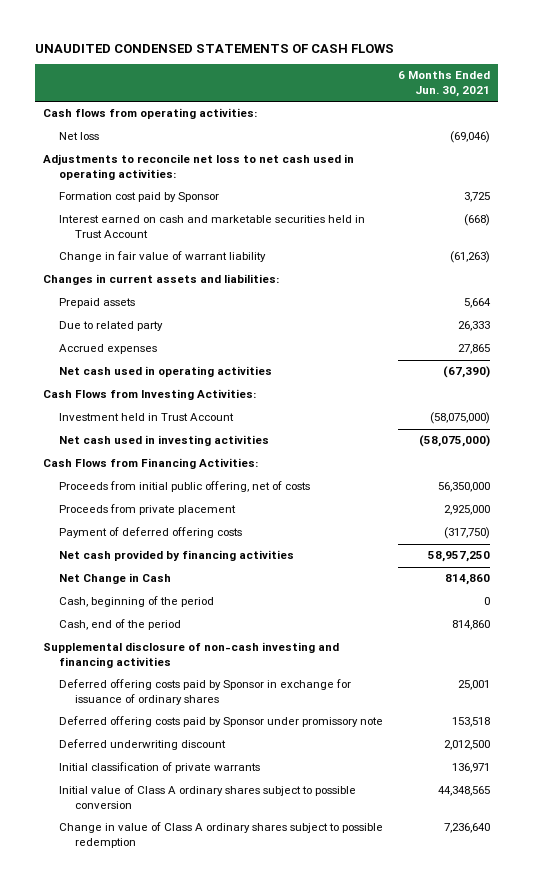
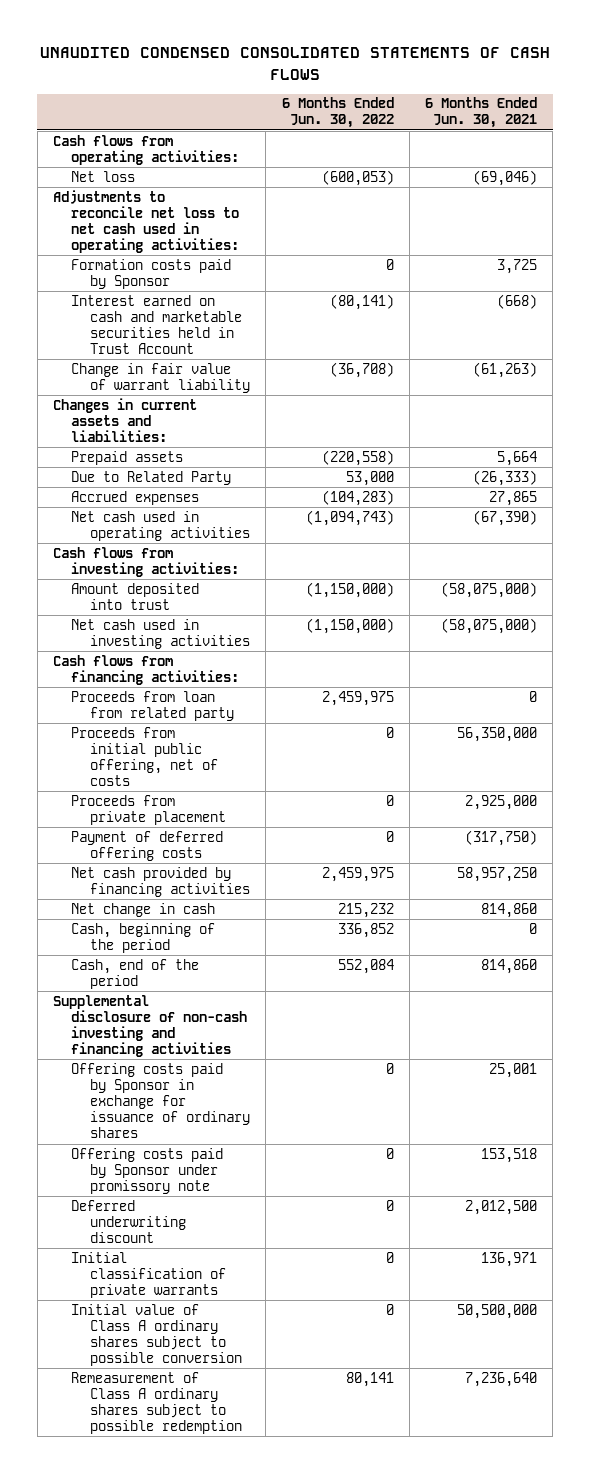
[34,43,394,53] UNAUDITED CONDENSED STATEMENTS OF CASH FLOWS -> [40,47,551,80] UNAUDITED CONDENSED CONSOLIDATED STATEMENTS OF CASH FLOWS
none -> [281,97,394,129] 6 Months Ended Jun. 30, 2022
[59,192,220,203] Formation cost paid by Sponsor -> [71,258,232,289] Formation costs paid by Sponsor
[59,321,164,332] Due to related party -> [71,470,232,485] Due to Related Party
[458,321,491,332] 26,333 -> [473,469,538,486] (26,333)
[42,389,256,401] Cash Flows from Investing Activities: -> [52,546,240,577] Cash flows from investing activities:
[59,413,235,422] Investment held in Trust Account -> [71,582,200,610] Amount deposited into trust
[42,458,258,470] Cash Flows from Financing Activities: -> [52,654,240,685] Cash flows from financing activities:
none -> [71,690,235,721] Proceeds from loan from related party
[59,573,172,585] Net Change in Cash -> [71,902,216,917] Net change in cash
[59,679,352,706] Deferred offering costs paid by Sponsor in exchange for issuance of ordinary shares -> [71,1062,251,1139] Offering costs paid by Sponsor in exchange for issuance of ordinary shares
[59,716,384,728] Deferred offering costs paid by Sponsor under promissory note -> [71,1147,224,1195] Offering costs paid by Sponsor under promissory note
[438,786,491,797] 44,348,565 -> [457,1303,538,1319] 50,500,000
[59,822,384,849] Change in value of Class A ordinary shares subject to possible redemption -> [71,1371,243,1435] Remeasurement of Class A ordinary shares subject to possible redemption

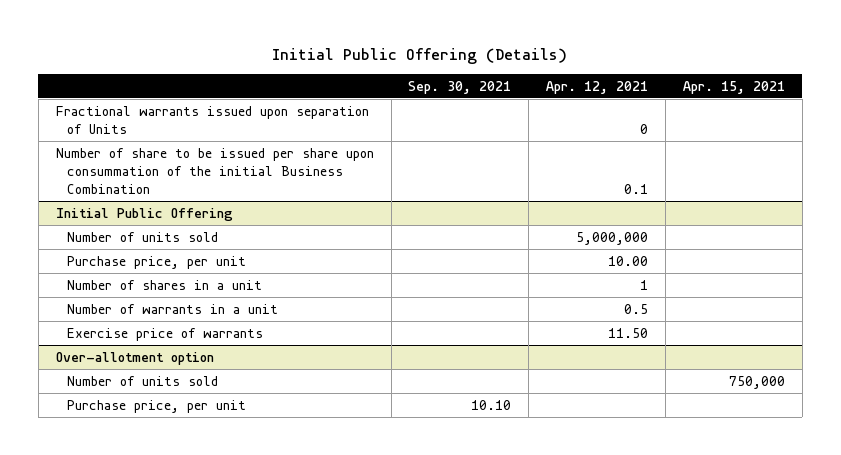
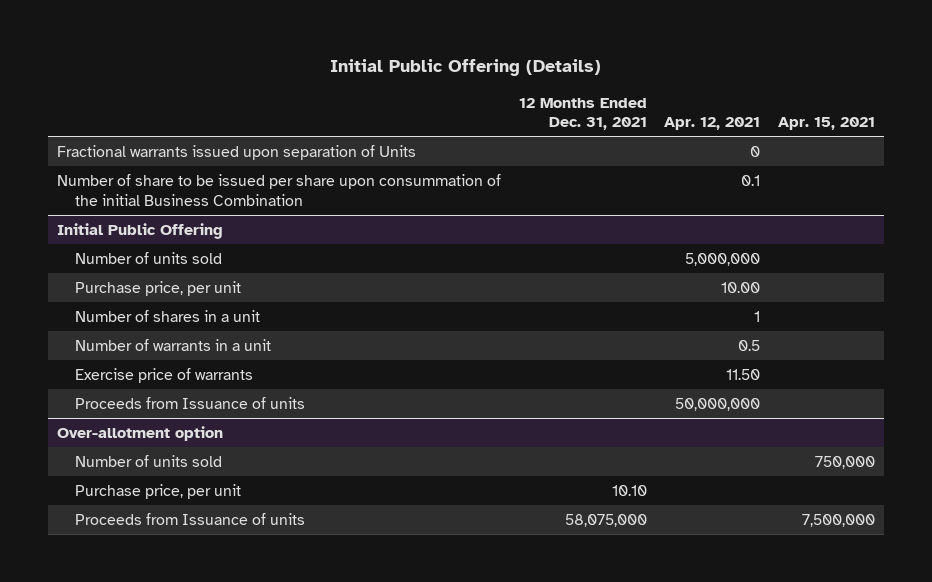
[408,80,512,94] Sep. 30, 2021 -> none
none -> [518,97,647,131] 12 Months Ended Dec. 31, 2021
none -> [74,396,305,409] Proceeds from Issuance of units
none -> [74,512,305,525] Proceeds from Issuance of units

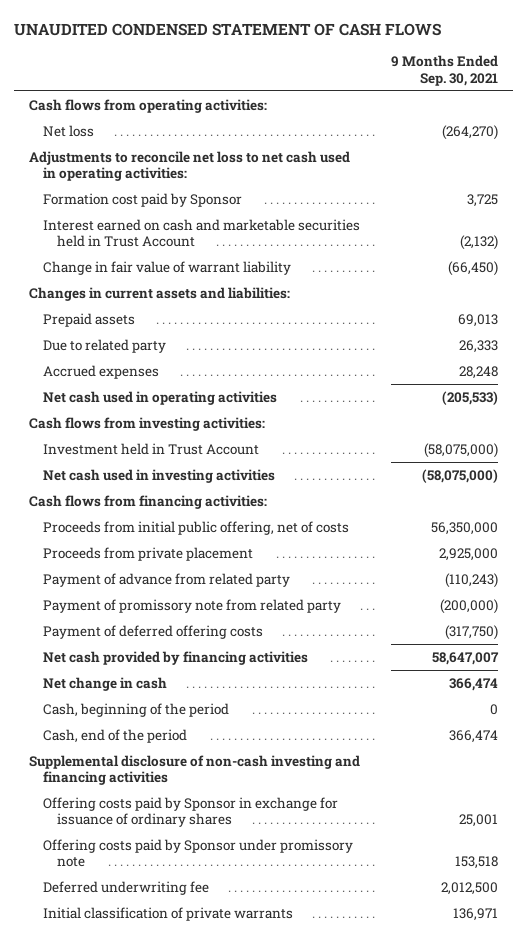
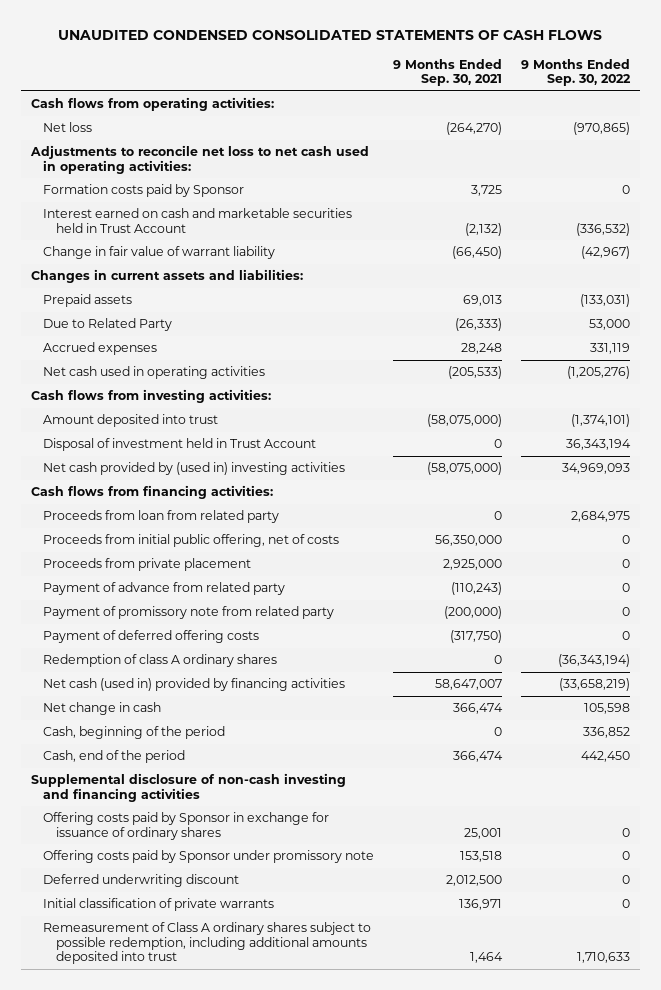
[13,22,441,36] UNAUDITED CONDENSED STATEMENT OF CASH FLOWS -> [58,30,603,41] UNAUDITED CONDENSED CONSOLIDATED STATEMENTS OF CASH FLOWS
none -> [521,58,632,87] 9 Months Ended Sep. 30, 2022
[42,192,242,207] Formation cost paid by Sponsor -> [43,184,245,198] Formation costs paid by Sponsor
[42,338,166,353] Due to related party -> [43,318,173,332] Due to Related Party
[458,339,498,353] 26,333 -> [455,318,503,332] (26,333)
[42,442,259,455] Investment held in Trust Account -> [43,414,219,428] Amount deposited into trust
none -> [43,438,317,452] Disposal of investment held in Trust Account
[42,468,275,483] Net cash used in investing activities -> [43,462,346,476] Net cash provided by (used in) investing activities
none -> [43,510,280,524] Proceeds from loan from related party
none -> [43,654,278,668] Redemption of class A ordinary shares
[42,650,308,665] Net cash provided by financing activities -> [43,678,346,692] Net cash (used in) provided by financing activities
[42,880,209,895] Deferred underwriting fee -> [43,874,240,888] Deferred underwriting discount
none -> [43,922,372,965] Remeasurement of Class A ordinary shares subject to possible redemption, including additional amounts deposited into trust

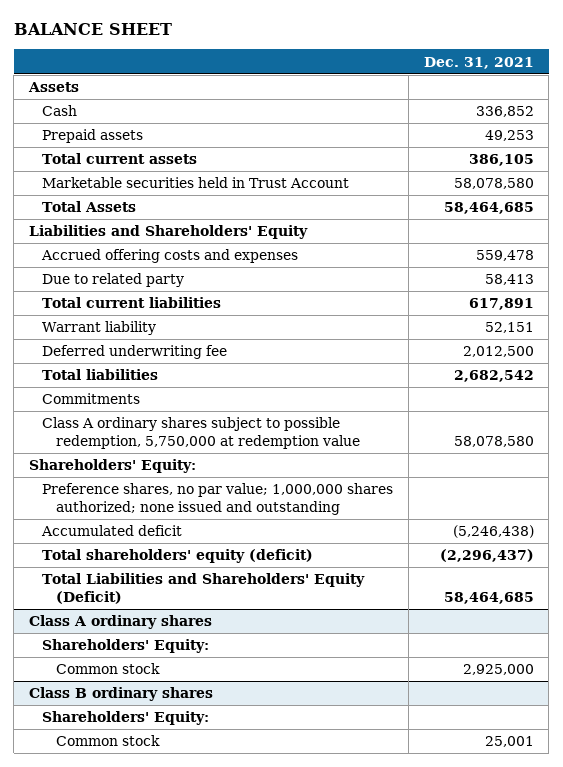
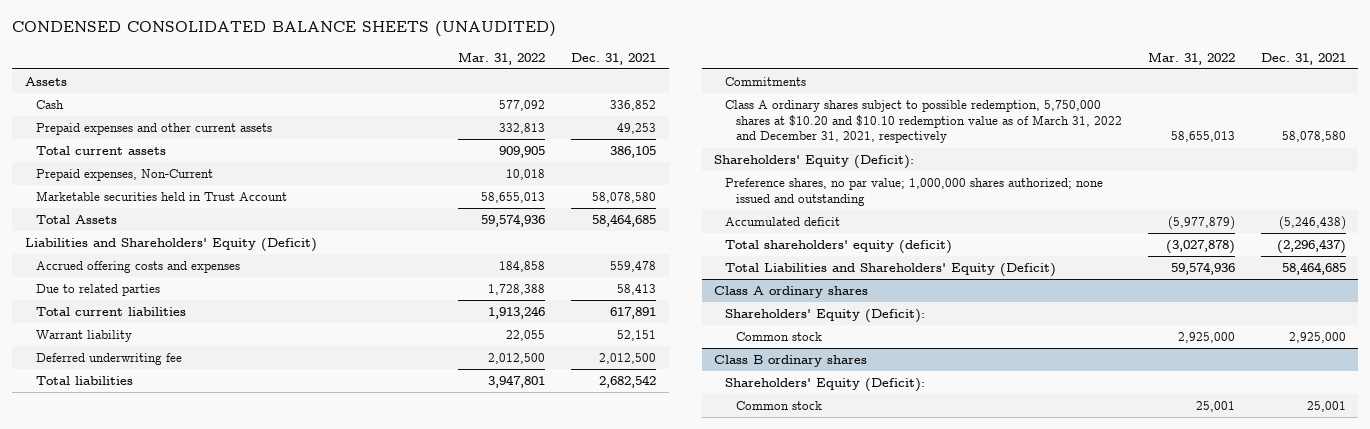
[13,23,172,36] BALANCE SHEET -> [11,21,556,38] CONDENSED CONSOLIDATED BALANCE SHEETS (UNAUDITED)
none -> [458,51,546,65] Mar. 31, 2022
[42,129,144,144] Prepaid assets -> [35,123,272,136] Prepaid expenses and other current assets
none -> [35,169,213,182] Prepaid expenses, Non-Current
[28,225,308,240] Liabilities and Shareholders' Equity -> [24,238,317,253] Liabilities and Shareholders' Equity (Deficit)
[42,273,185,288] Due to related party -> [35,284,160,297] Due to related parties
[42,417,360,449] Class A ordinary shares subject to possible redemption, 5,750,000 at redemption value -> [725,100,1123,144] Class A ordinary shares subject to possible redemption, 5,750,000 shares at $10.20 and $10.10 redemption value as of March 31, 2022 and December 31, 2021, respectively
[28,459,196,474] Shareholders' Equity: -> [714,155,915,170] Shareholders' Equity (Deficit):
[42,639,210,654] Shareholders' Equity: -> [725,309,926,324] Shareholders' Equity (Deficit):
[42,711,210,726] Shareholders' Equity: -> [725,378,926,393] Shareholders' Equity (Deficit):

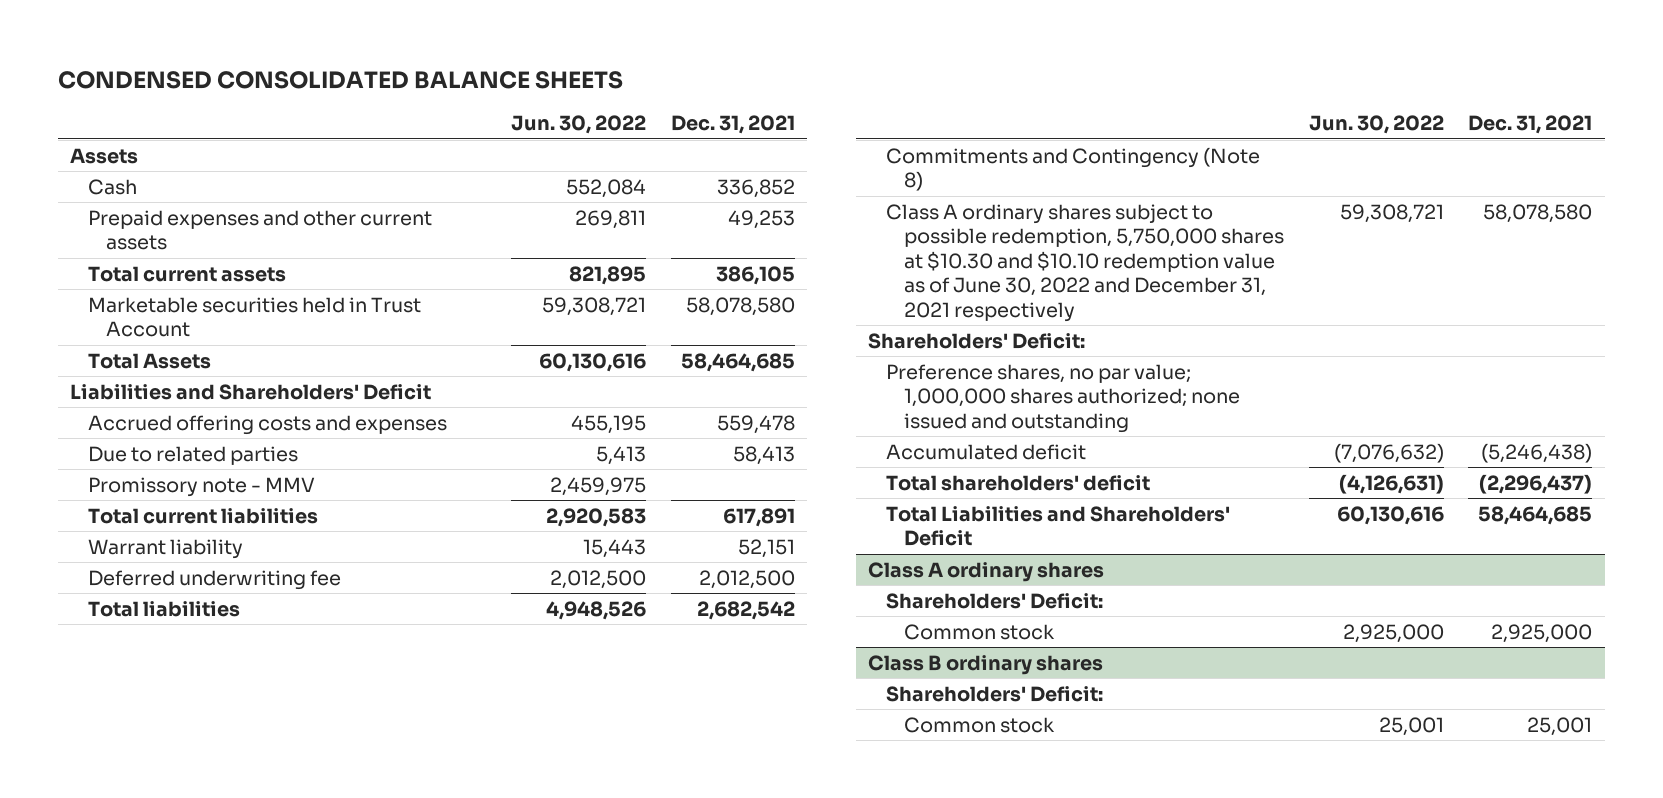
[11,21,556,38] CONDENSED CONSOLIDATED BALANCE SHEETS (UNAUDITED) -> [58,71,624,90] CONDENSED CONSOLIDATED BALANCE SHEETS
[458,51,546,65] Mar. 31, 2022 -> none
none -> [510,115,646,135] Jun. 30, 2022
[35,169,213,182] Prepaid expenses, Non-Current -> none
[24,238,317,253] Liabilities and Shareholders' Equity (Deficit) -> [70,383,432,400] Liabilities and Shareholders' Deficit
none -> [88,476,316,497] Promissory note - MMV
[725,77,807,87] Commitments -> [885,146,1260,192] Commitments and Contingency (Note 8)
[725,100,1123,144] Class A ordinary shares subject to possible redemption, 5,750,000 shares at $10.20 and $10.10 redemption value as of March 31, 2022 and December 31, 2021, respectively -> [885,203,1284,322] Class A ordinary shares subject to possible redemption, 5,750,000 shares at $10.30 and $10.10 redemption value as of June 30, 2022 and December 31, 2021 respectively
[714,155,915,170] Shareholders' Equity (Deficit): -> [868,332,1086,349] Shareholders' Deficit:
[725,240,953,255] Total shareholders' equity (deficit) -> [885,474,1150,491] Total shareholders' deficit
[725,263,1057,278] Total Liabilities and Shareholders' Equity (Deficit) -> [885,505,1230,547] Total Liabilities and Shareholders' Deficit
[725,309,926,324] Shareholders' Equity (Deficit): -> [885,592,1103,609] Shareholders' Deficit:
[725,378,926,393] Shareholders' Equity (Deficit): -> [885,685,1103,702] Shareholders' Deficit:

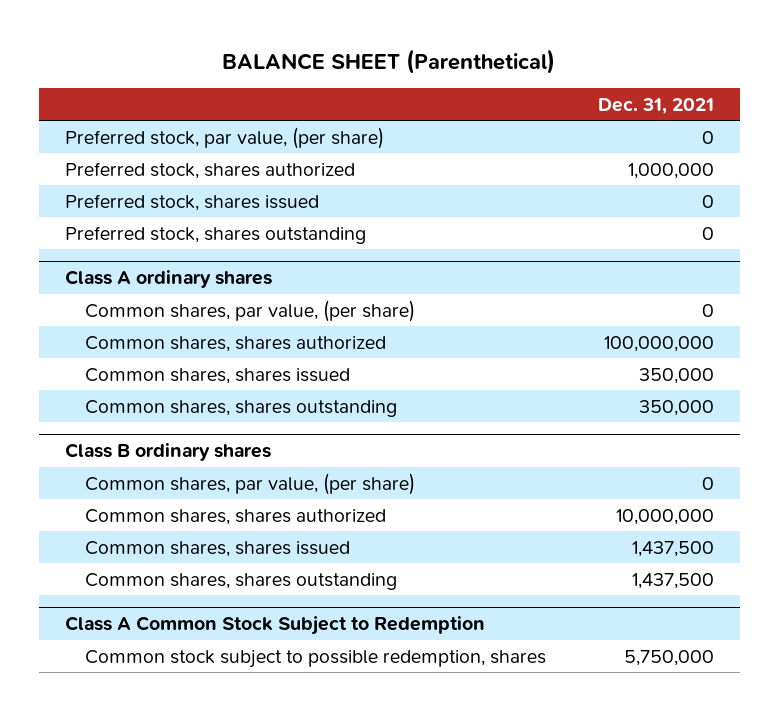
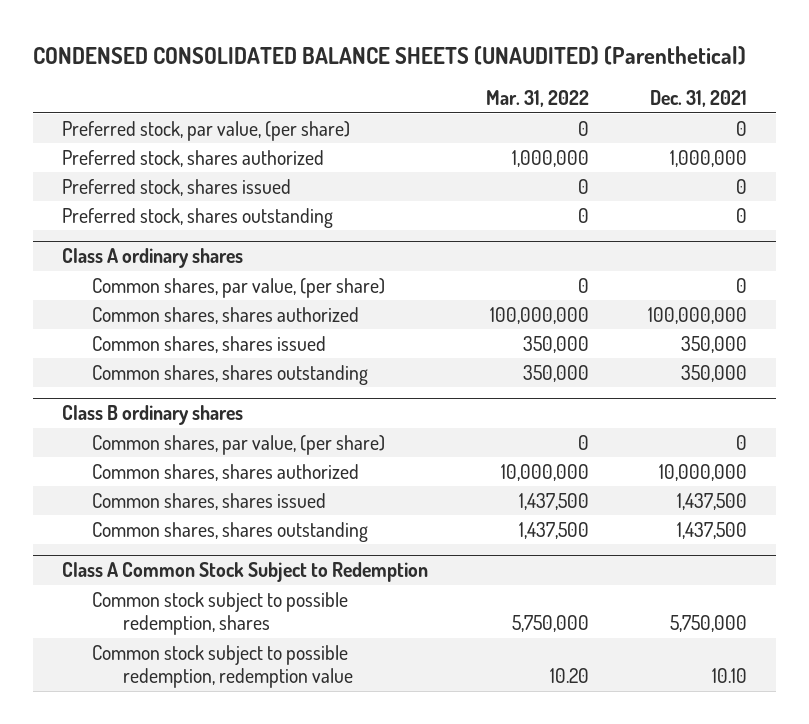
[222,48,556,74] BALANCE SHEET (Parenthetical) -> [33,45,747,65] CONDENSED CONSOLIDATED BALANCE SHEETS (UNAUDITED) (Parenthetical)
none -> [486,90,590,108] Mar. 31, 2022
none -> [92,644,353,689] Common stock subject to possible redemption, redemption value

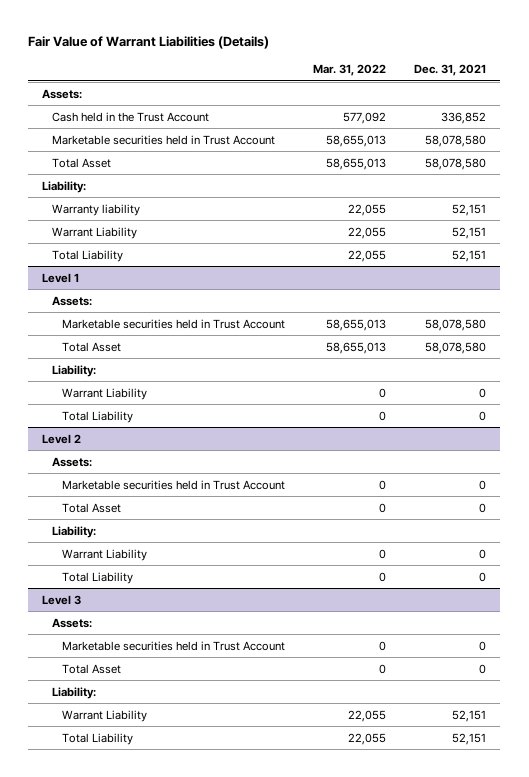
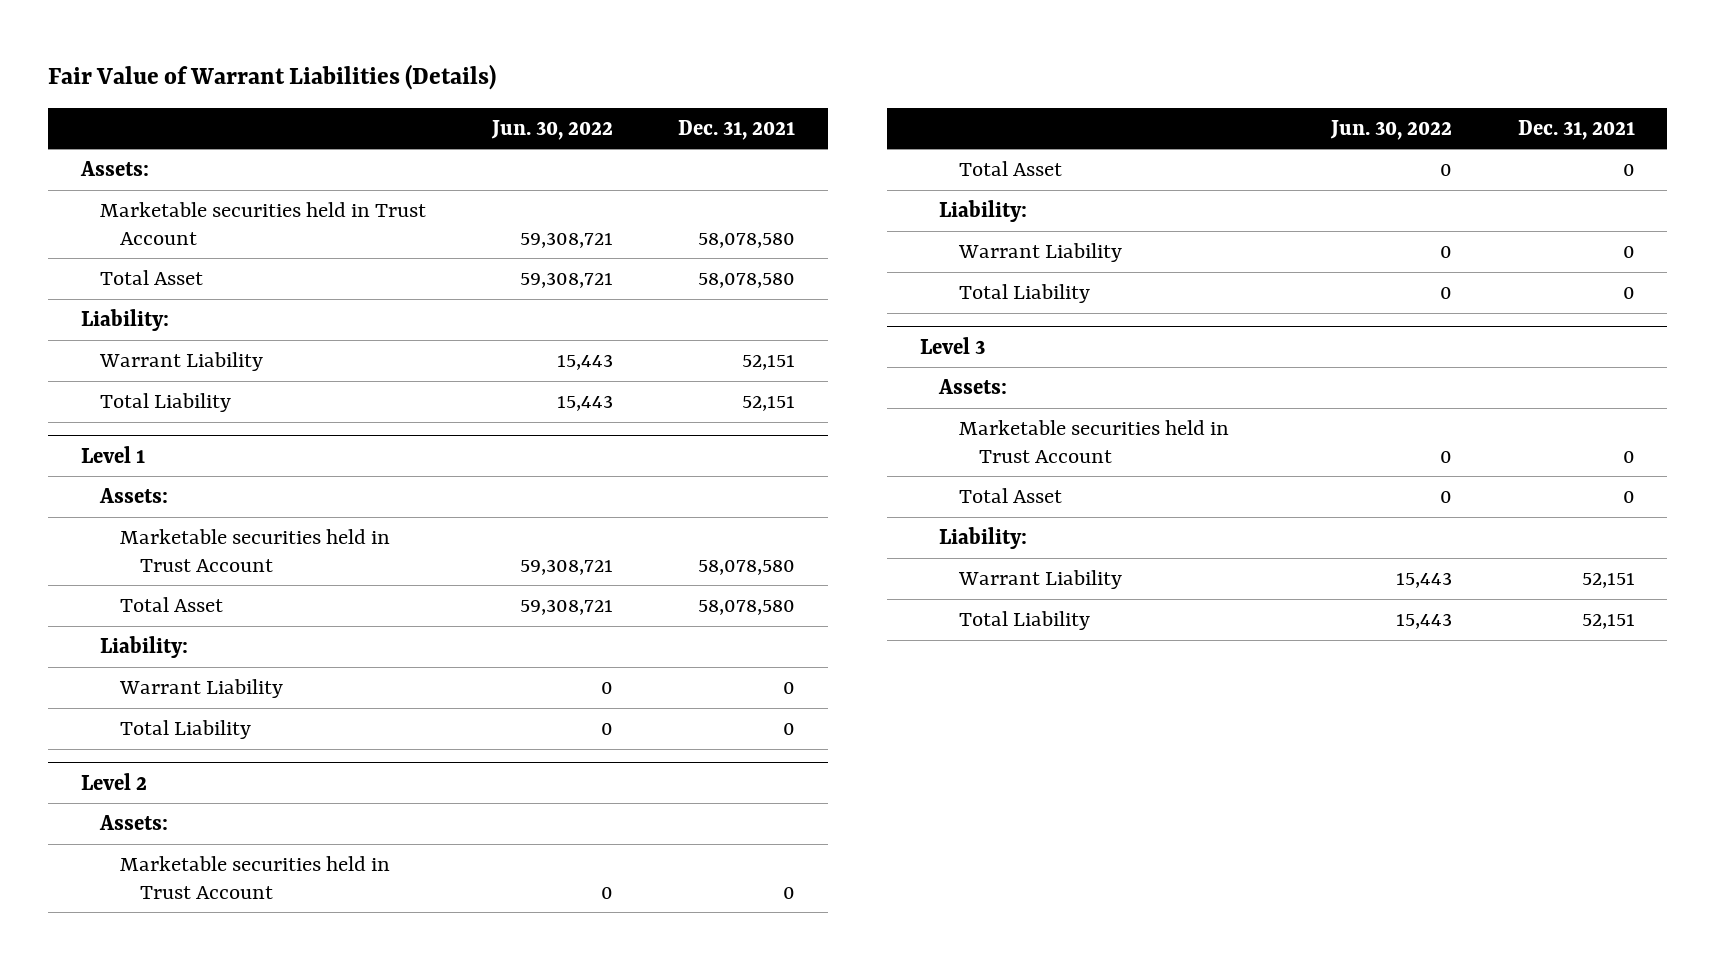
[312,64,386,77] Mar. 31, 2022 -> none
none -> [490,119,613,140] Jun. 30, 2022
[52,111,210,122] Cash held in the Trust Account -> none
[52,203,141,216] Warranty liability -> none

